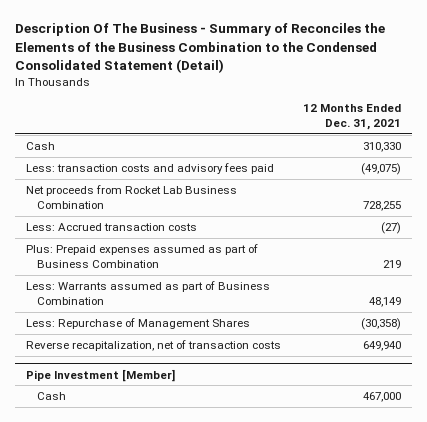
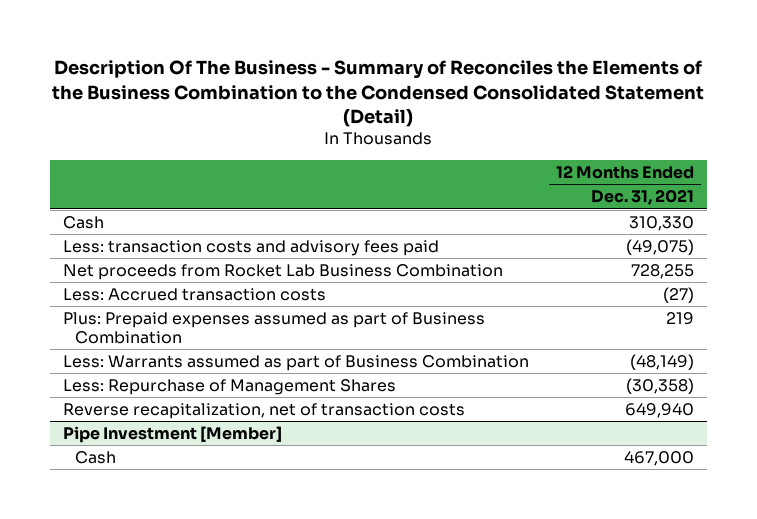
[369,296,402,307] 48,149 -> [629,353,694,370] (48,149)

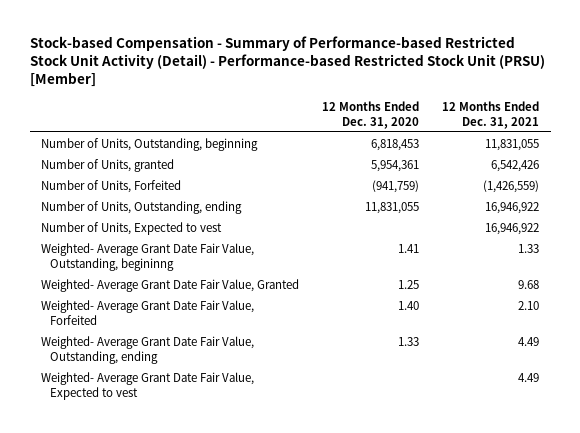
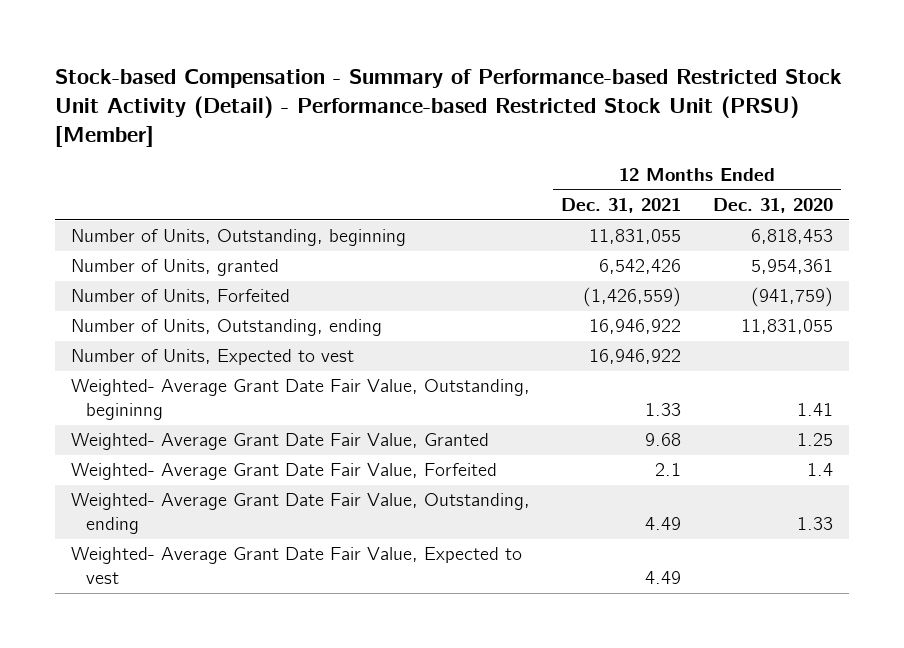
[398,300,420,310] 1.40 -> [806,463,833,477] 1.4
[518,300,540,310] 2.10 -> [655,463,682,477] 2.1

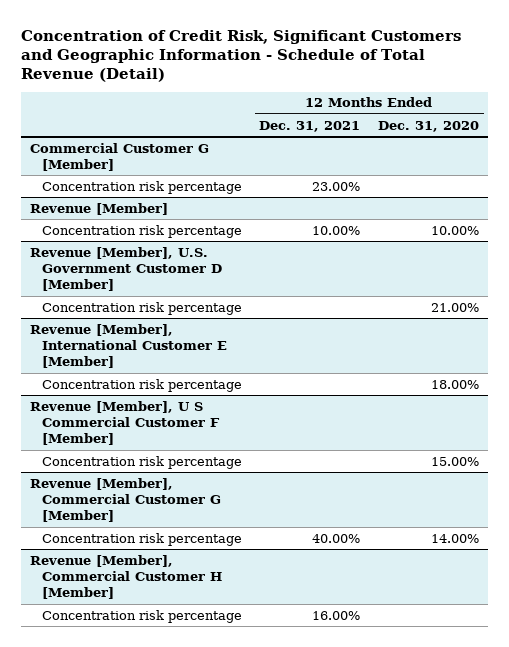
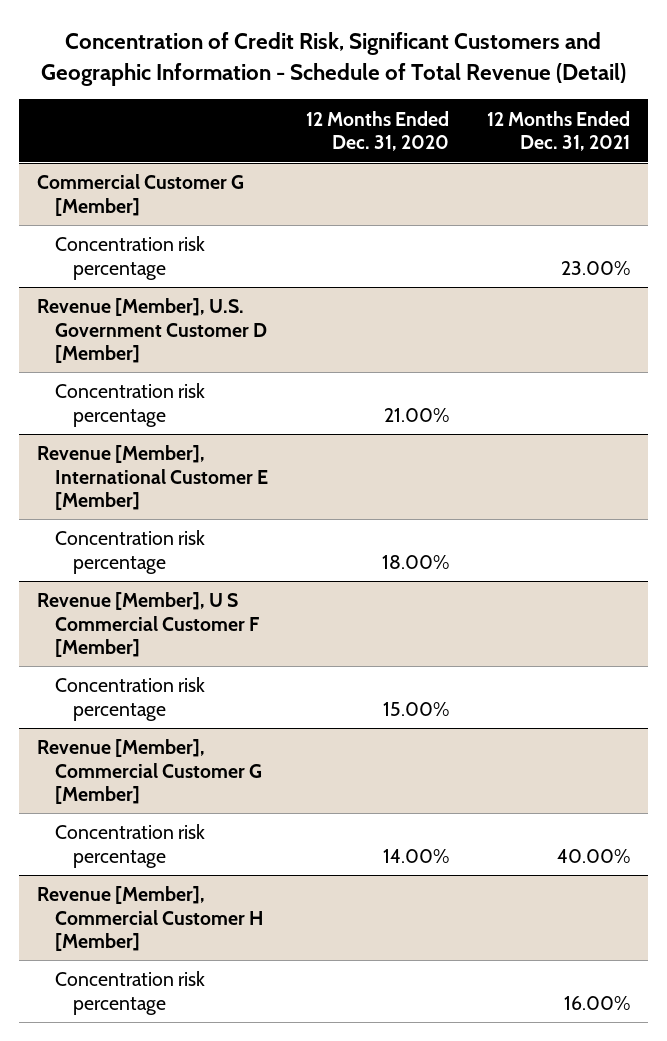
[30,202,169,215] Revenue [Member] -> none
[41,224,242,238] Concentration risk percentage -> none

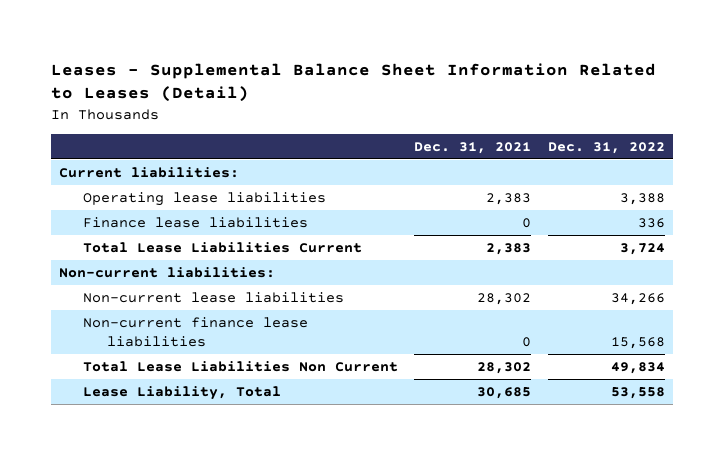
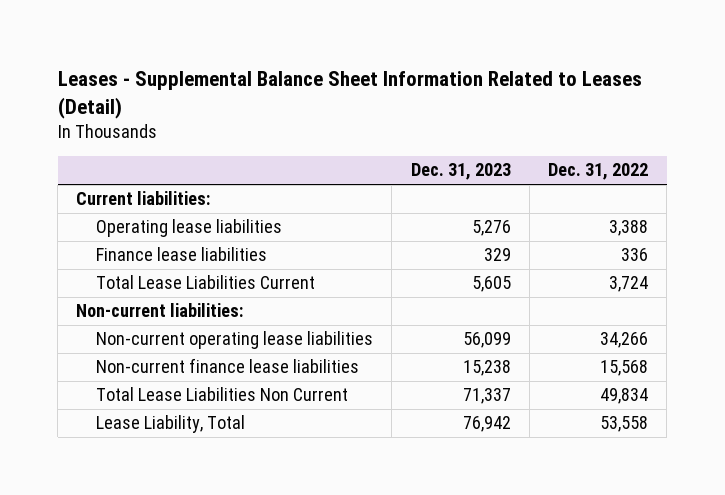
[414,141,532,154] Dec. 31, 2021 -> none
none -> [410,163,511,181] Dec. 31, 2023
[83,291,345,303] Non-current lease liabilities -> [96,331,374,350] Non-current operating lease liabilities

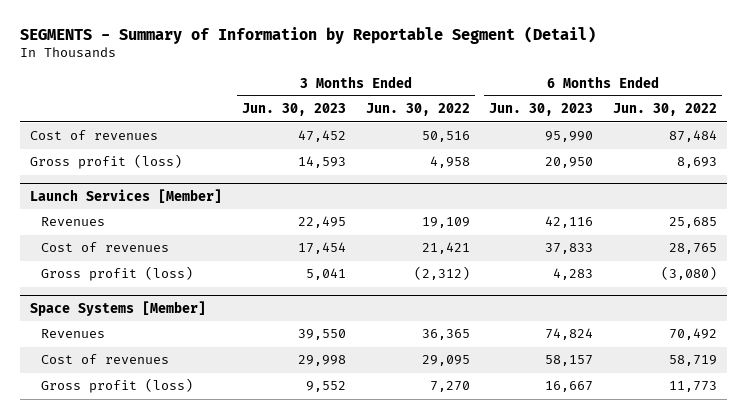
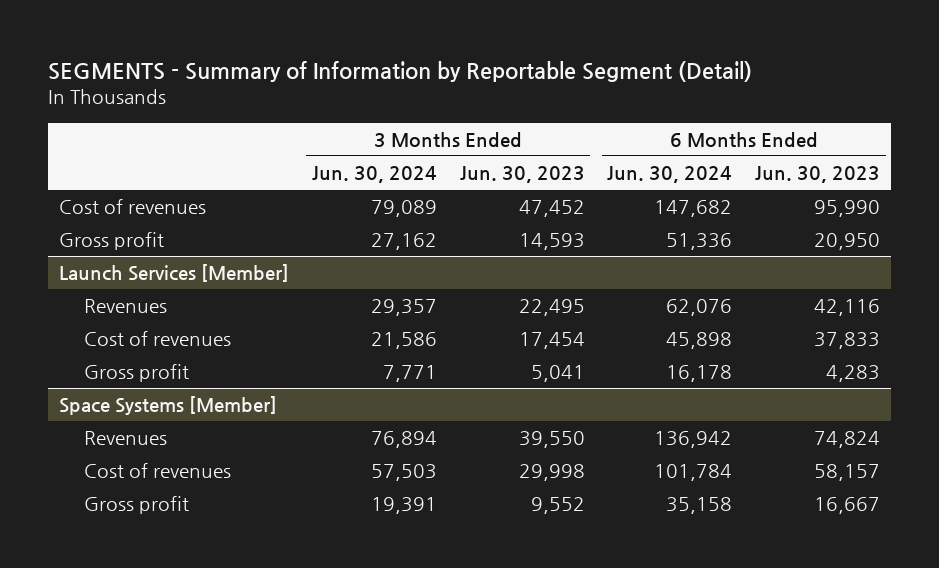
[365,103,470,117] Jun. 30, 2022 -> none
[613,103,718,117] Jun. 30, 2022 -> none
none -> [311,166,437,184] Jun. 30, 2024
none -> [607,166,733,184] Jun. 30, 2024
[29,154,182,170] Gross profit (loss) -> [59,232,165,251] Gross profit
[40,266,193,282] Gross profit (loss) -> [84,364,190,383] Gross profit
[40,378,193,394] Gross profit (loss) -> [84,496,190,515] Gross profit

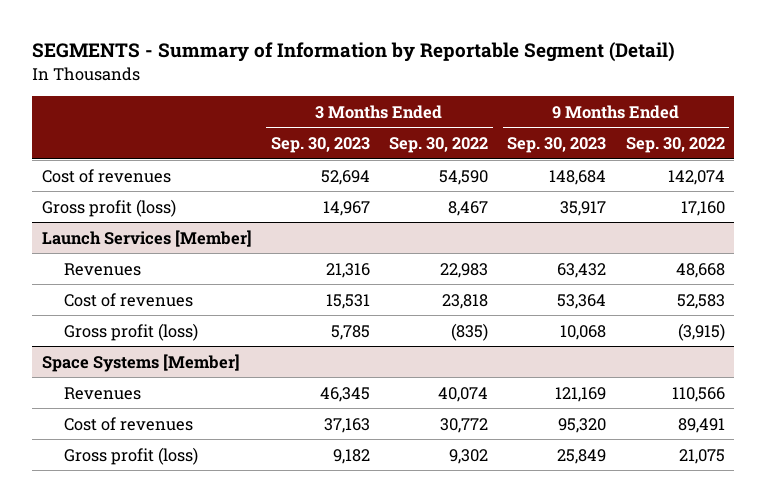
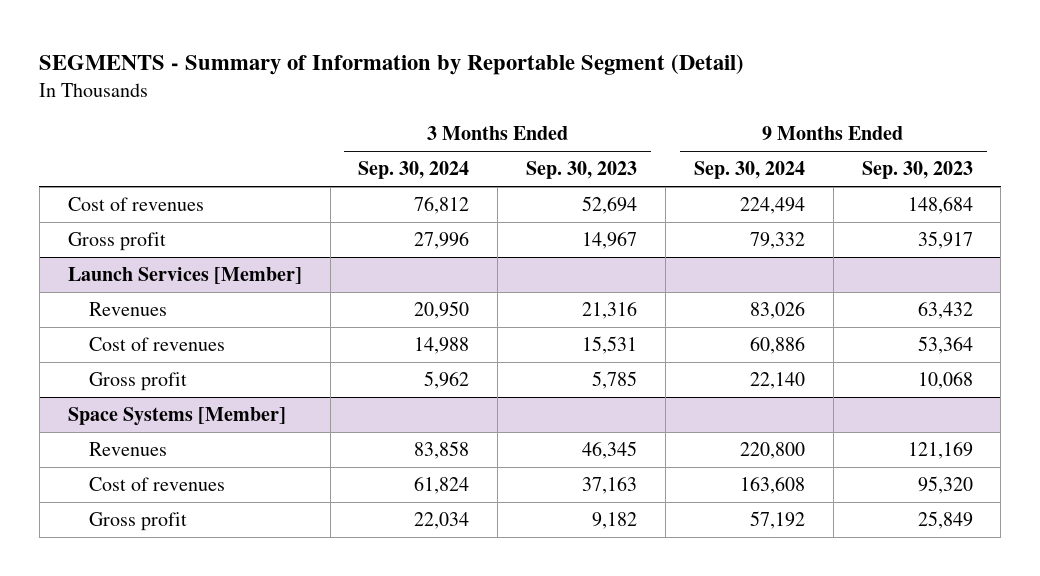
[389,136,489,153] Sep. 30, 2022 -> none
[625,136,725,153] Sep. 30, 2022 -> none
none -> [358,161,470,180] Sep. 30, 2024
none -> [693,161,805,180] Sep. 30, 2024
[41,198,176,217] Gross profit (loss) -> [67,231,166,251] Gross profit
[64,322,199,341] Gross profit (loss) -> [89,371,188,391] Gross profit
[64,446,199,465] Gross profit (loss) -> [89,511,188,531] Gross profit

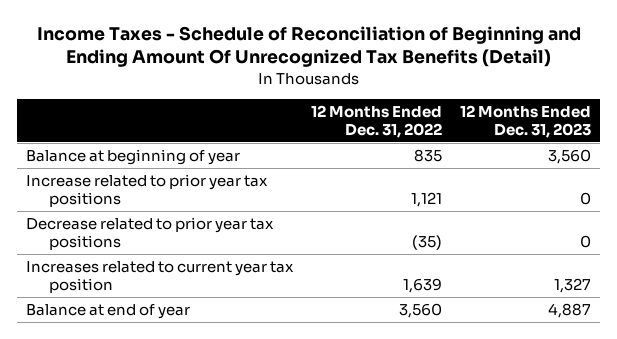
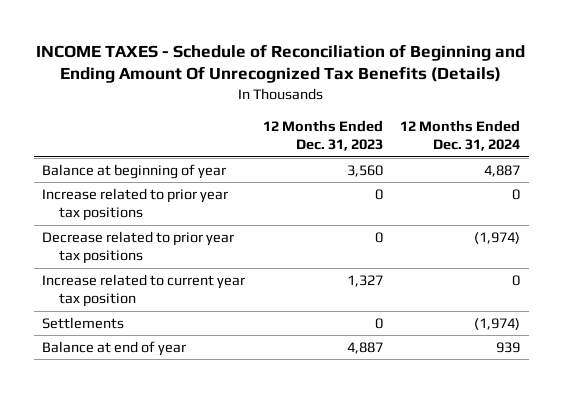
[36,26,581,68] Income Taxes - Schedule of Reconciliation of Beginning and Ending Amount Of Unrecognized Tax Benefits (Detail) -> [36,43,526,84] INCOME TAXES - Schedule of Reconciliation of Beginning and Ending Amount Of Unrecognized Tax Benefits (Details)
[311,104,443,138] 12 Months Ended Dec. 31, 2022 -> none
none -> [400,119,521,152] 12 Months Ended Dec. 31, 2024
[25,260,294,293] Increases related to current year tax position -> [42,273,246,308] Increase related to current year tax position
none -> [42,316,125,329] Settlements

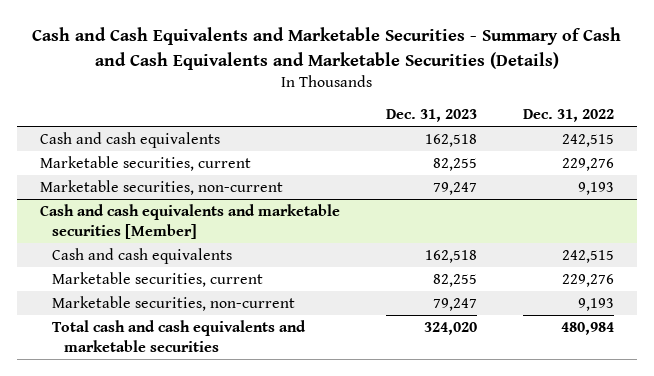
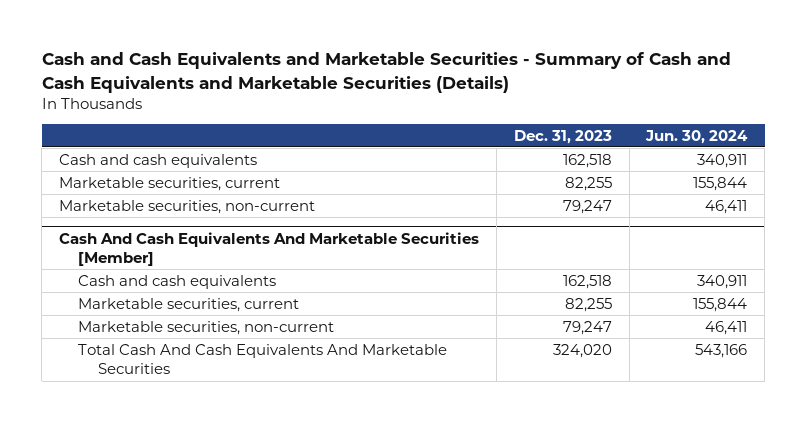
[523,108,615,122] Dec. 31, 2022 -> none
none -> [645,129,749,144] Jun. 30, 2024
[40,203,341,239] Cash and cash equivalents and marketable securities [Member] -> [59,231,480,266] Cash And Cash Equivalents And Marketable Securities [Member]
[52,319,307,352] Total cash and cash equivalents and marketable securities -> [78,343,448,375] Total Cash And Cash Equivalents And Marketable Securities

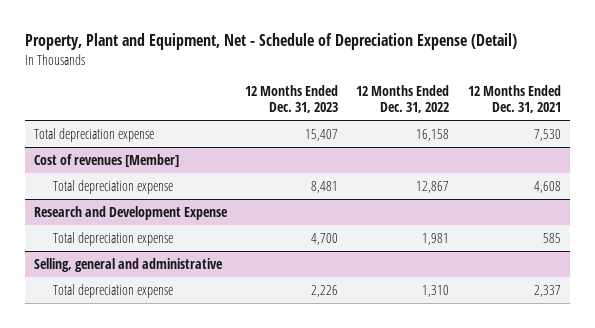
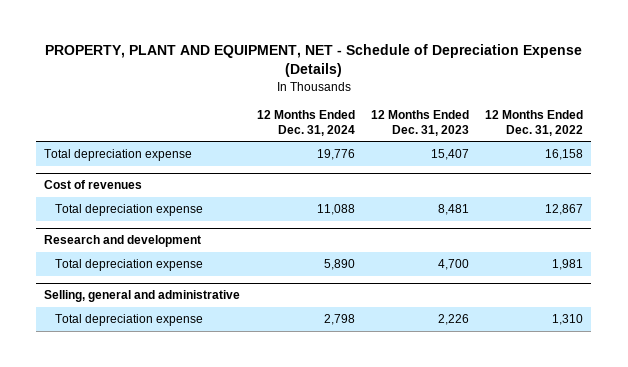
[24,32,517,50] Property, Plant and Equipment, Net - Schedule of Depreciation Expense (Detail) -> [44,44,582,78] PROPERTY, PLANT AND EQUIPMENT, NET - Schedule of Depreciation Expense (Details)
[467,85,561,114] 12 Months Ended Dec. 31, 2021 -> none
none -> [256,109,355,136] 12 Months Ended Dec. 31, 2024
[33,153,179,167] Cost of revenues [Member] -> [44,180,143,190] Cost of revenues
[33,205,228,220] Research and Development Expense -> [44,235,202,248] Research and development

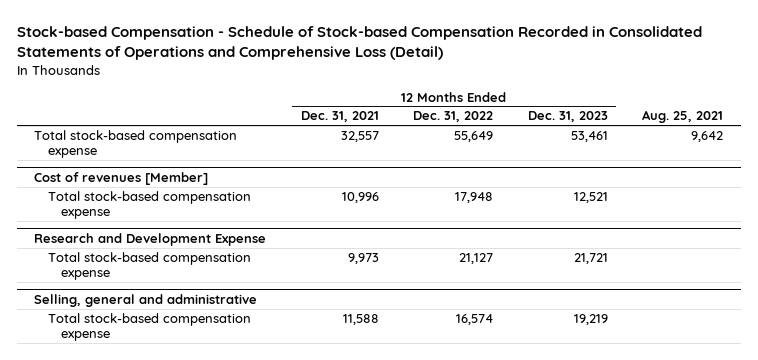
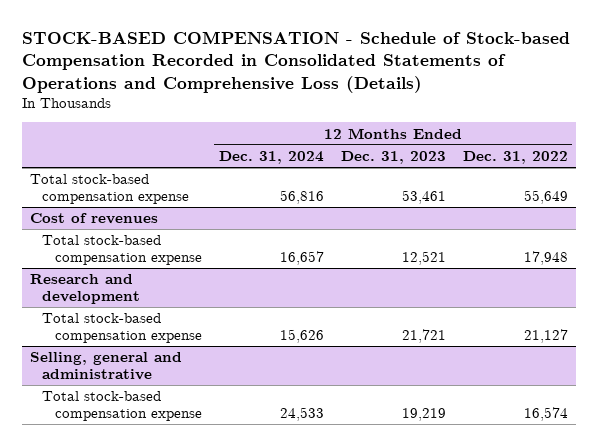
[17,26,703,61] Stock-based Compensation - Schedule of Stock-based Compensation Recorded in Consolidated Statements of Operations and Comprehensive Loss (Detail) -> [21,31,570,93] STOCK-BASED COMPENSATION - Schedule of Stock-based Compensation Recorded in Consolidated Statements of Operations and Comprehensive Loss (Details)
[300,111,379,123] Dec. 31, 2021 -> none
[642,110,724,124] Aug. 25, 2021 -> none
none -> [218,150,324,164] Dec. 31, 2024
[34,171,209,185] Cost of revenues [Member] -> [30,213,159,225] Cost of revenues
[34,232,267,246] Research and Development Expense -> [30,274,141,304] Research and development

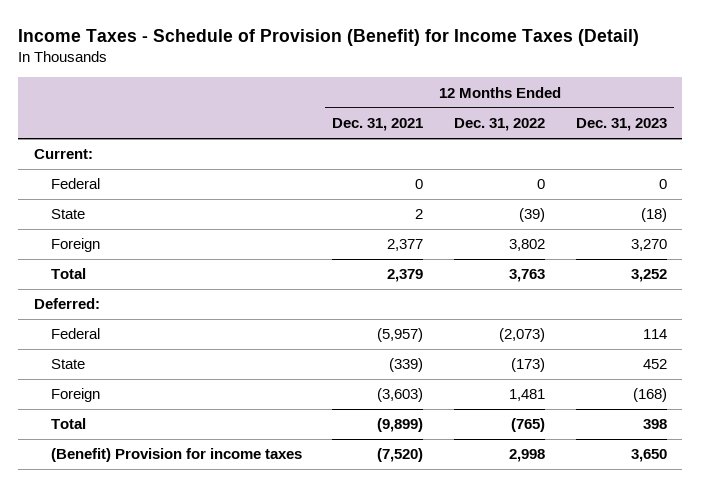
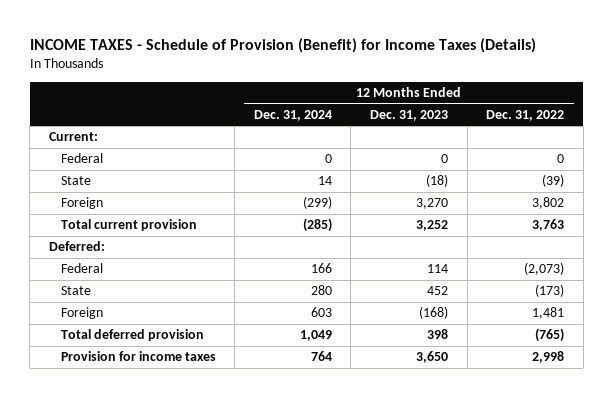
[18,28,640,46] Income Taxes - Schedule of Provision (Benefit) for Income Taxes (Detail) -> [29,38,536,54] INCOME TAXES - Schedule of Provision (Benefit) for Income Taxes (Details)
[332,118,424,132] Dec. 31, 2021 -> none
none -> [253,109,332,121] Dec. 31, 2024
[50,268,86,280] Total -> [60,219,197,232] Total current provision
[50,418,86,430] Total -> [60,329,204,342] Total deferred provision
[50,448,302,463] (Benefit) Provision for income taxes -> [60,351,216,362] Provision for income taxes

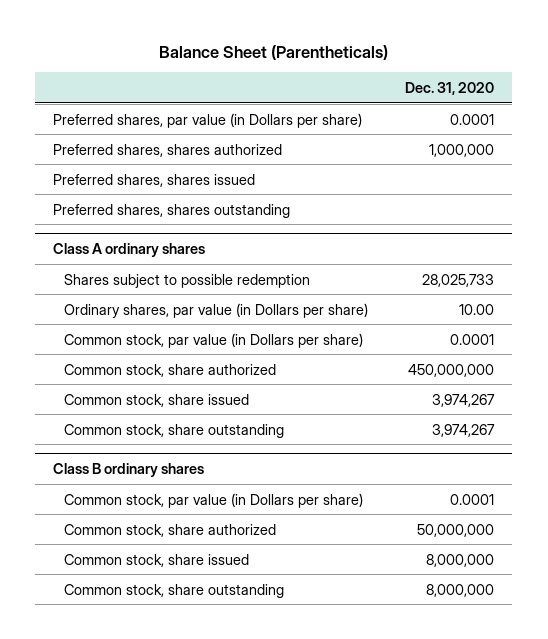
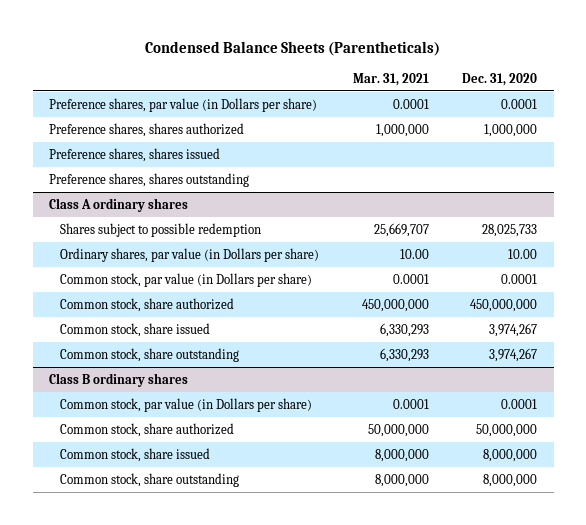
[158,44,388,60] Balance Sheet (Parentheticals) -> [145,41,441,57] Condensed Balance Sheets (Parentheticals)
none -> [352,73,429,87] Mar. 31, 2021
[53,112,363,128] Preferred shares, par value (in Dollars per share) -> [49,97,318,112] Preference shares, par value (in Dollars per share)
[53,143,283,157] Preferred shares, shares authorized -> [49,122,245,137] Preference shares, shares authorized
[53,173,256,187] Preferred shares, shares issued -> [49,147,221,162] Preference shares, shares issued
[53,203,291,218] Preferred shares, shares outstanding -> [49,172,250,187] Preference shares, shares outstanding

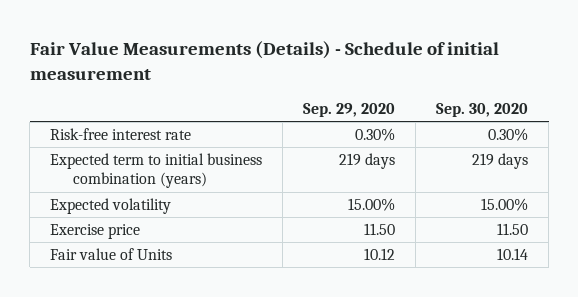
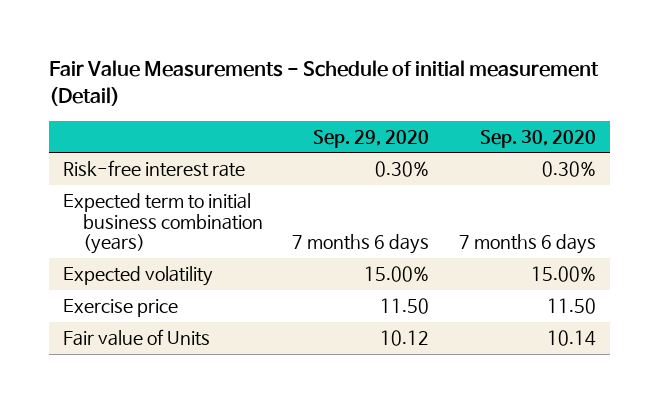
[29,40,499,80] Fair Value Measurements (Details) - Schedule of initial measurement -> [48,59,599,107] Fair Value Measurements - Schedule of initial measurement (Detail)
[339,153,396,170] 219 days -> [292,233,430,254] 7 months 6 days
[472,153,529,170] 219 days -> [458,233,596,254] 7 months 6 days

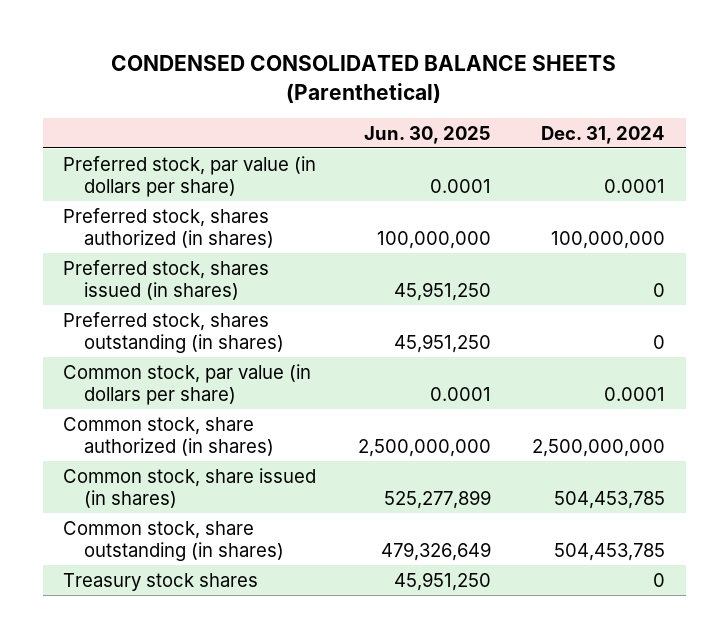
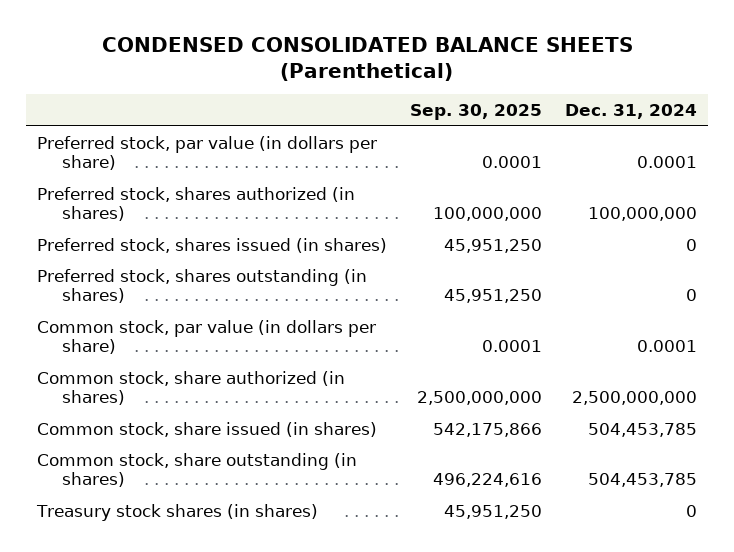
[363,125,491,144] Jun. 30, 2025 -> none
none -> [410,104,543,121] Sep. 30, 2025
[63,572,259,591] Treasury stock shares -> [36,503,319,521] Treasury stock shares (in shares)

